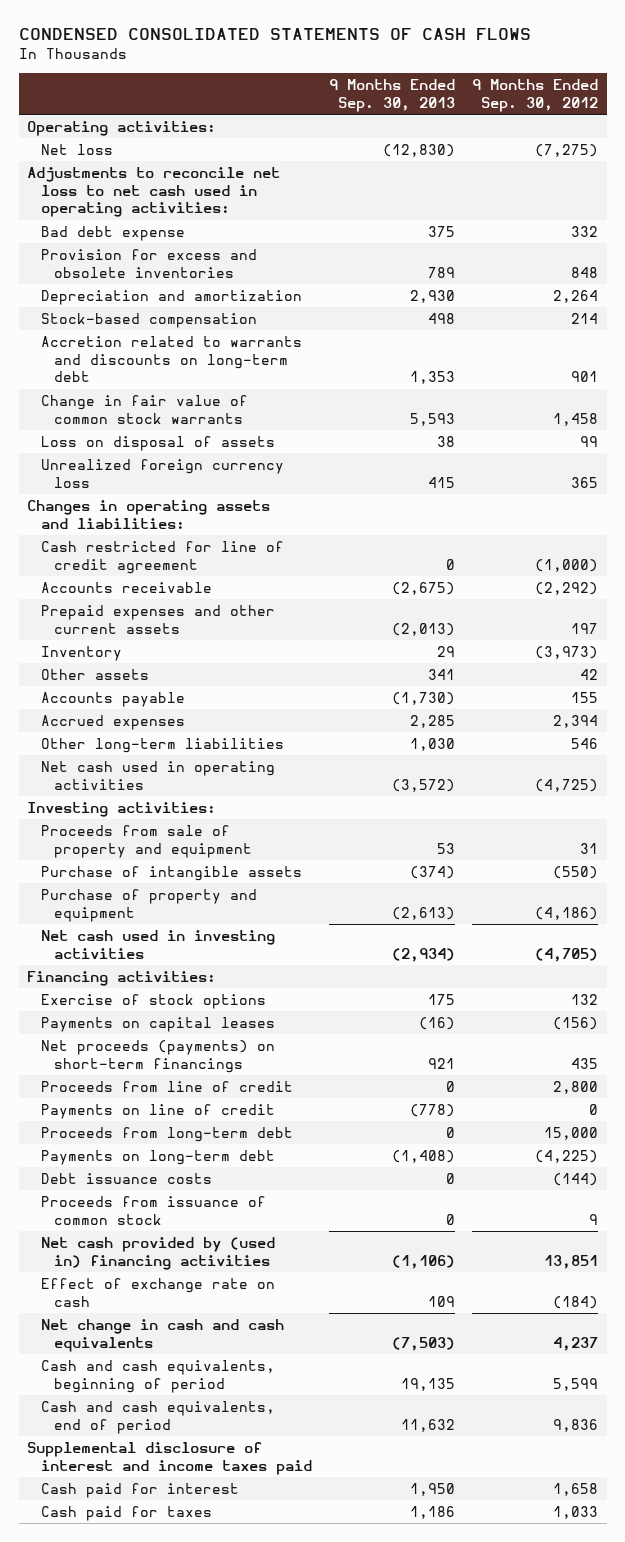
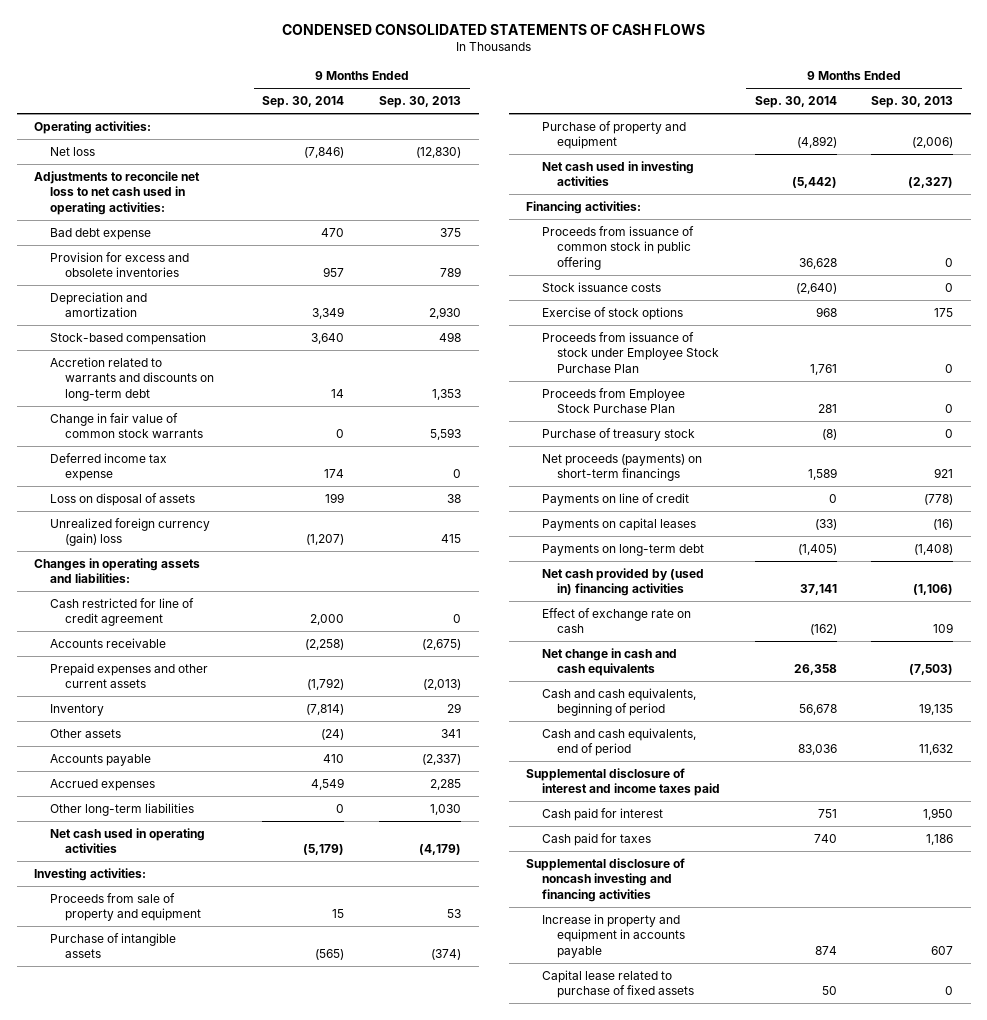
[471,79,598,112] 9 Months Ended Sep. 30, 2012 -> none
none -> [262,96,345,109] Sep. 30, 2014
none -> [49,452,167,482] Deferred income tax expense
[40,459,284,488] Unrealized foreign currency loss -> [49,517,210,547] Unrealized foreign currency (gain) loss
[391,692,455,706] (1,730) -> [422,753,462,765] (2,337)
[391,778,455,792] (3,572) -> [419,844,462,856] (4,179)
[391,906,455,920] (2,613) -> [912,137,954,149] (2,006)
[391,947,455,962] (2,934) -> [908,177,954,189] (2,327)
none -> [541,225,694,270] Proceeds from issuance of common stock in public offering
none -> [541,281,661,292] Stock issuance costs
none -> [541,331,720,373] Proceeds from issuance of stock under Employee Stock Purchase Plan
none -> [541,387,685,414] Proceeds from Employee Stock Purchase Plan
none -> [541,427,695,441] Purchase of treasury stock
[40,1081,293,1093] Proceeds from line of credit -> none
[40,1127,293,1143] Proceeds from long-term debt -> none
[40,1017,275,1033] Payments on capital leases -> [541,517,696,531] Payments on capital leases
[40,1173,212,1185] Debt issuance costs -> none
[40,1196,266,1225] Proceeds from issuance of common stock -> none
none -> [526,857,686,902] Supplemental disclosure of noncash investing and financing activities
none -> [541,913,686,958] Increase in property and equipment in accounts payable
none -> [541,969,695,999] Capital lease related to purchase of fixed assets

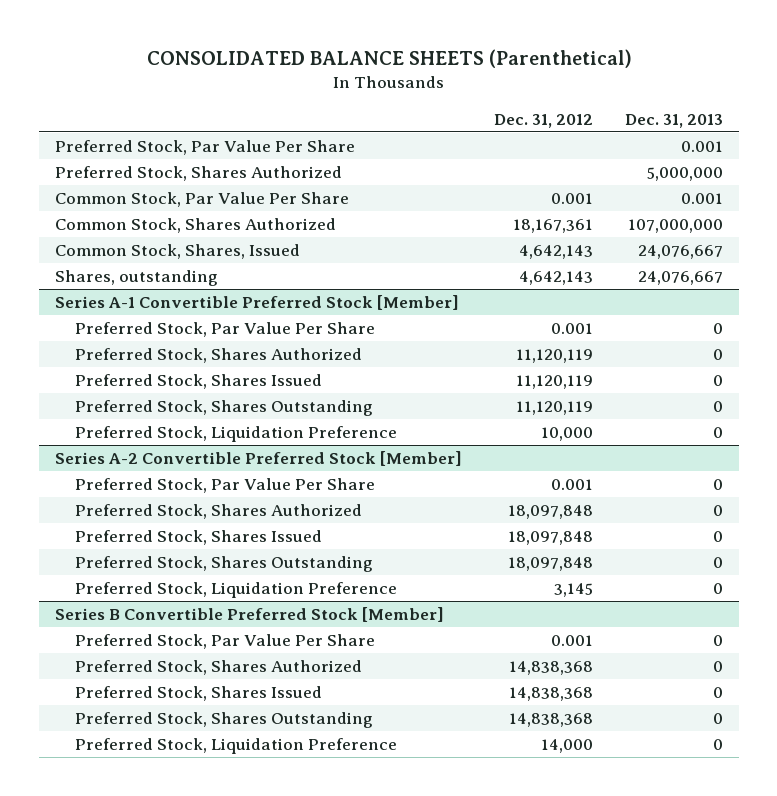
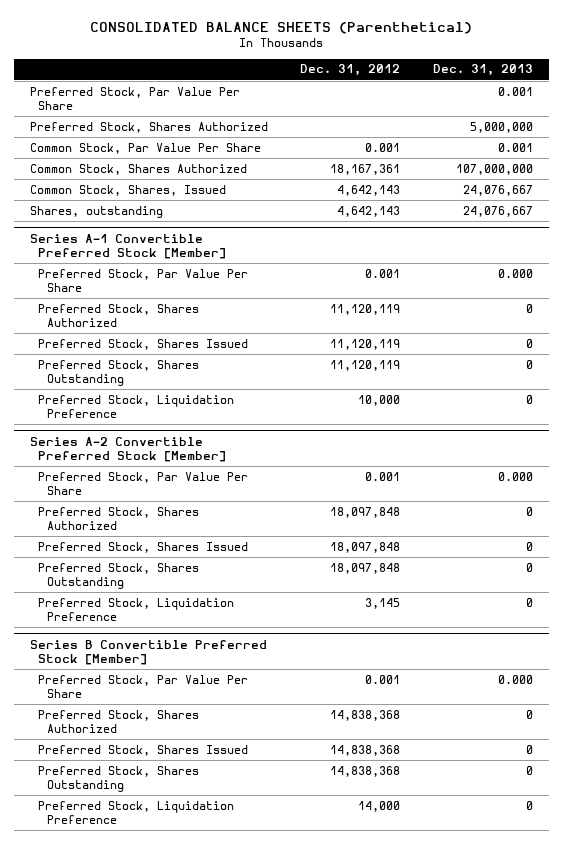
[712,323,723,335] 0 -> [497,268,533,278] 0.000
[712,479,723,491] 0 -> [497,471,533,481] 0.000
[712,635,723,647] 0 -> [497,674,533,684] 0.000

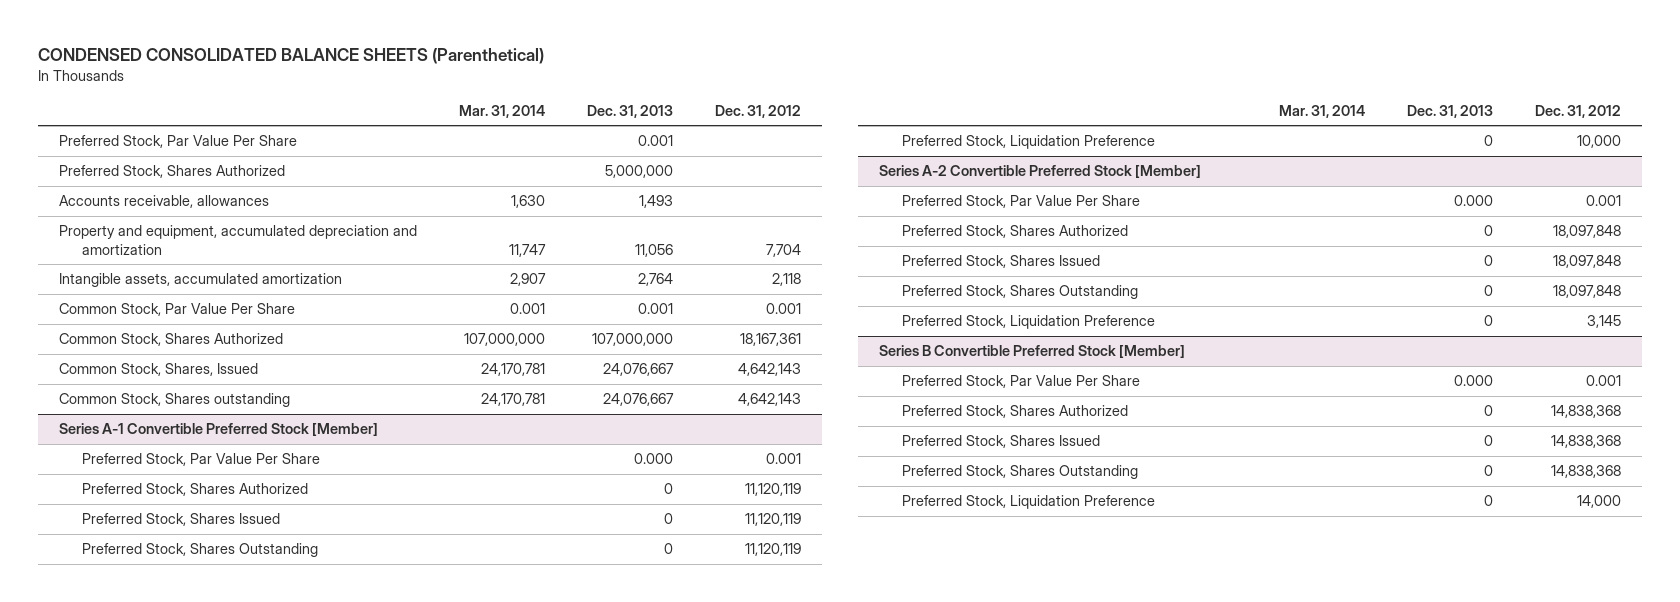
[90,21,473,34] CONSOLIDATED BALANCE SHEETS (Parenthetical) -> [38,48,545,65] CONDENSED CONSOLIDATED BALANCE SHEETS (Parenthetical)
none -> [459,104,546,118] Mar. 31, 2014
none -> [59,195,270,209] Accounts receivable, allowances
none -> [59,225,418,255] Property and equipment, accumulated depreciation and amortization
none -> [59,273,343,288] Intangible assets, accumulated amortization
[29,205,163,218] Shares, outstanding -> [59,393,291,408] Common Stock, Shares outstanding

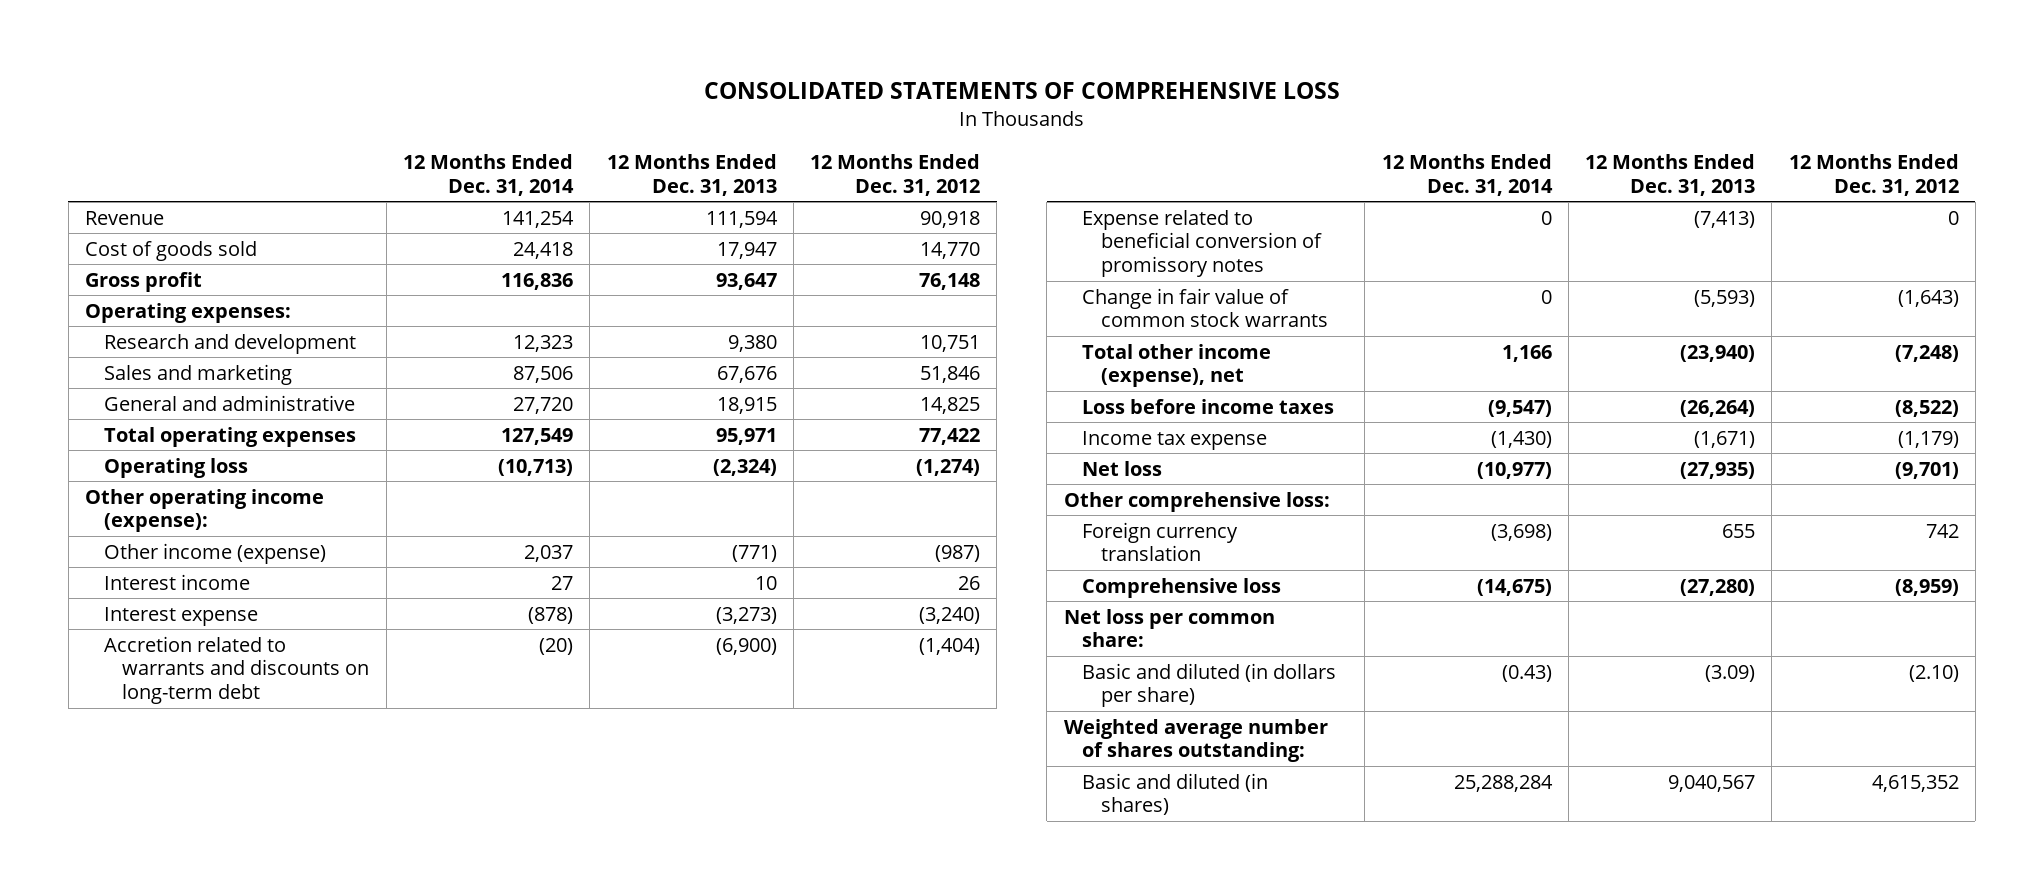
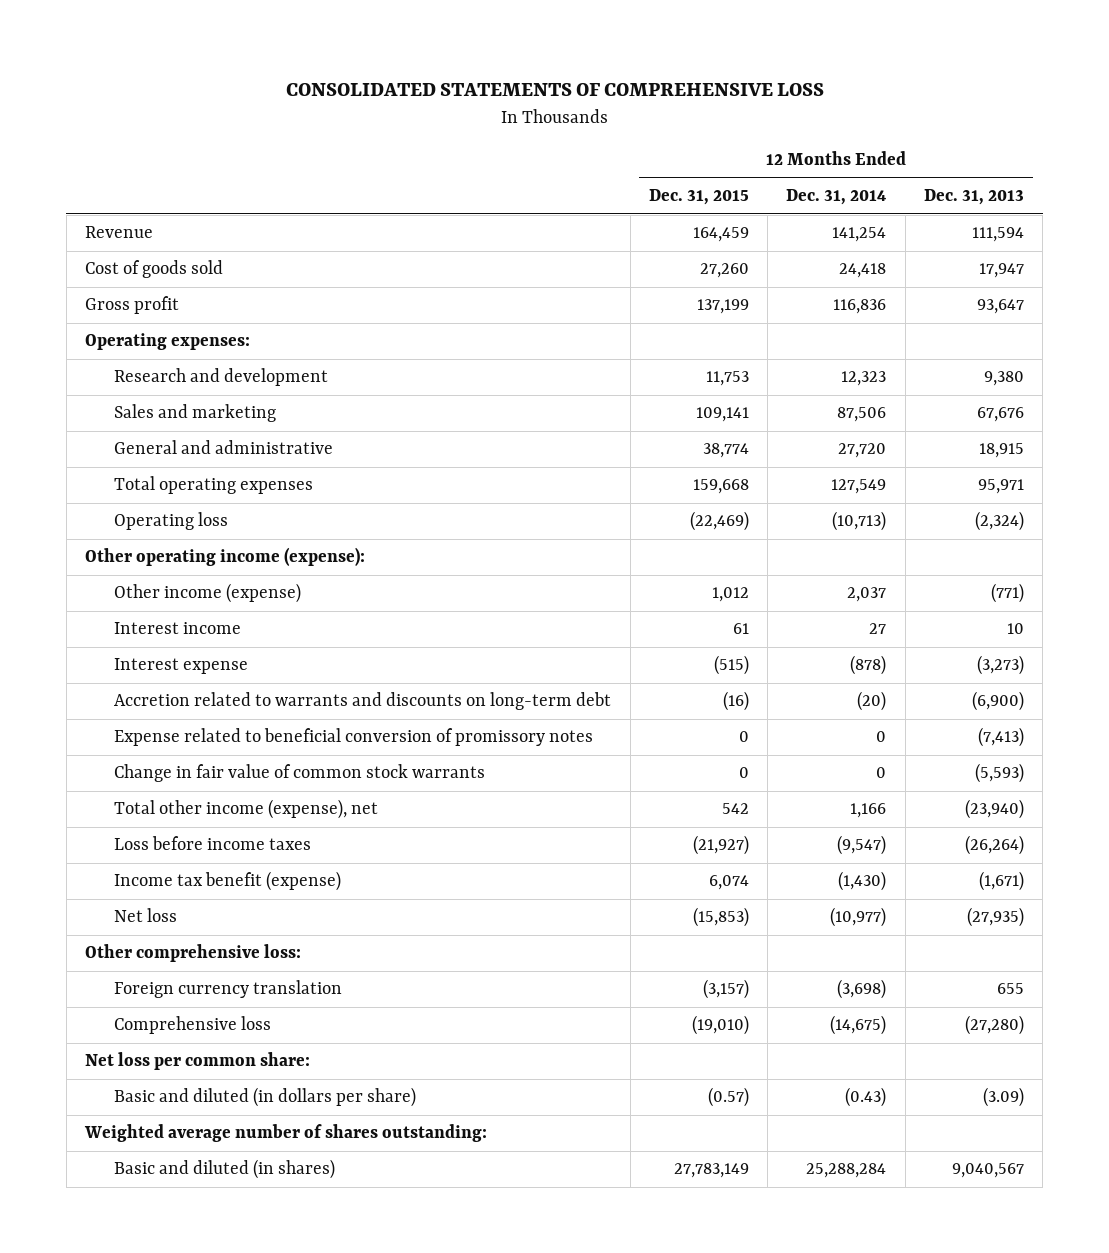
[810,154,981,196] 12 Months Ended Dec. 31, 2012 -> none
none -> [648,189,749,206] Dec. 31, 2015
[1082,430,1268,450] Income tax expense -> [114,871,342,892] Income tax benefit (expense)

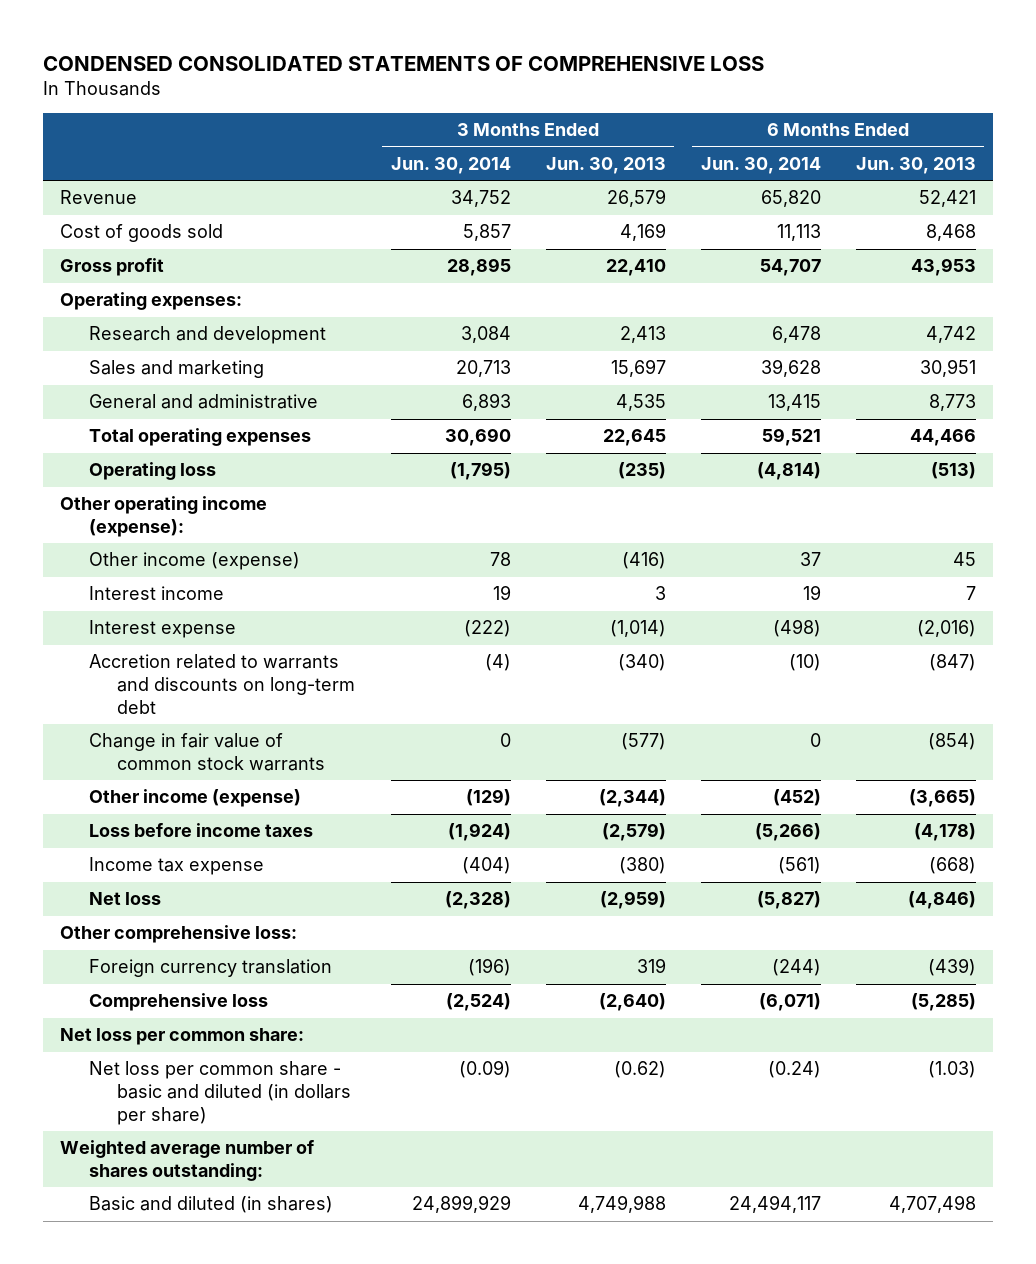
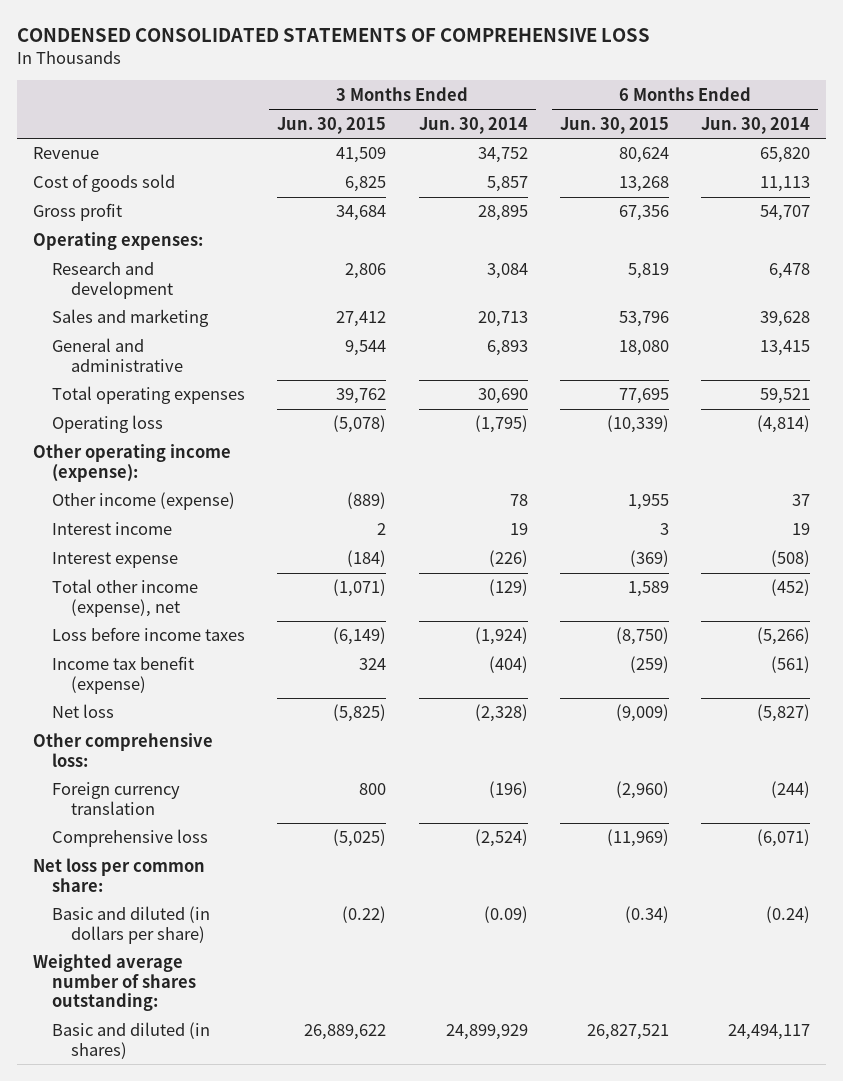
[545,156,666,174] Jun. 30, 2013 -> none
[855,156,976,174] Jun. 30, 2013 -> none
none -> [277,116,387,134] Jun. 30, 2015
none -> [559,116,669,134] Jun. 30, 2015
[88,654,356,714] Accretion related to warrants and discounts on long-term debt -> none
[88,733,326,772] Change in fair value of common stock warrants -> none
[463,620,511,638] (222) -> [488,550,528,568] (226)
[772,619,821,638] (498) -> [771,550,811,568] (508)
[88,789,301,808] Other income (expense) -> [52,579,199,617] Total other income (expense), net
[88,857,264,876] Income tax expense -> [52,656,195,694] Income tax benefit (expense)
[88,1061,352,1125] Net loss per common share - basic and diluted (in dollars per share) -> [52,906,211,944] Basic and diluted (in dollars per share)

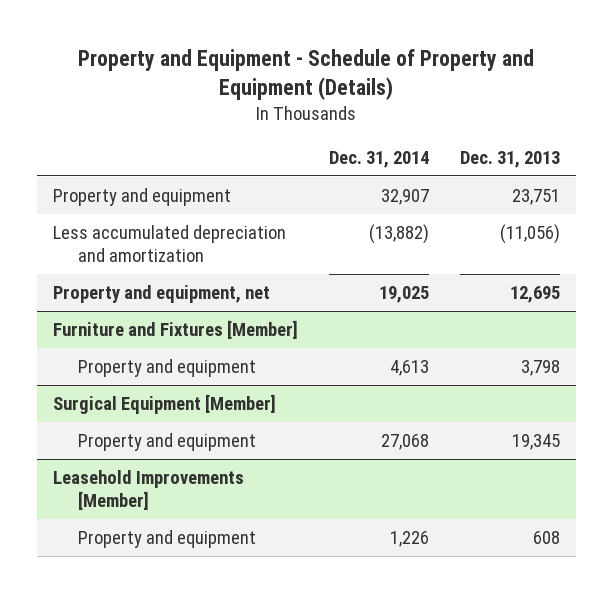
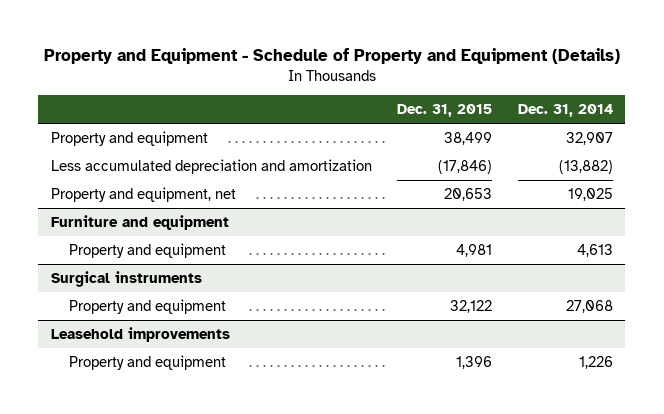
[460,151,561,169] Dec. 31, 2013 -> none
none -> [397,104,493,118] Dec. 31, 2015
[52,320,298,340] Furniture and Fixtures [Member] -> [50,214,229,230] Furniture and equipment
[52,394,276,415] Surgical Equipment [Member] -> [50,270,202,287] Surgical instruments
[52,470,244,510] Leasehold Improvements [Member] -> [50,326,230,342] Leasehold improvements

